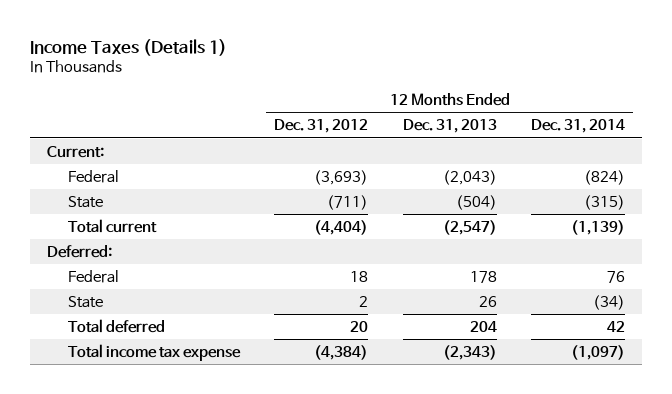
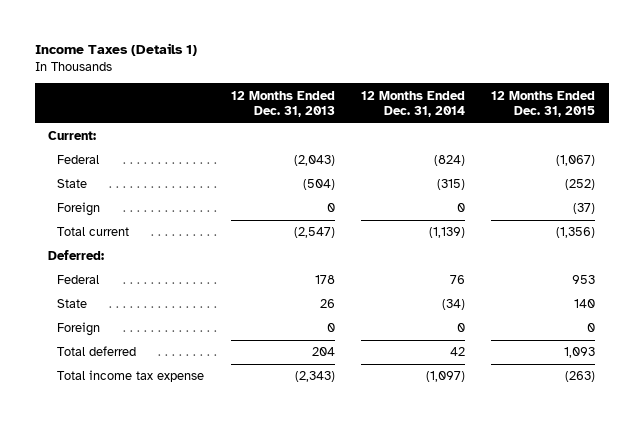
[274,119,369,134] Dec. 31, 2012 -> none
none -> [491,90,596,117] 12 Months Ended Dec. 31, 2015
none -> [57,202,101,217] Foreign
none -> [57,322,101,337] Foreign

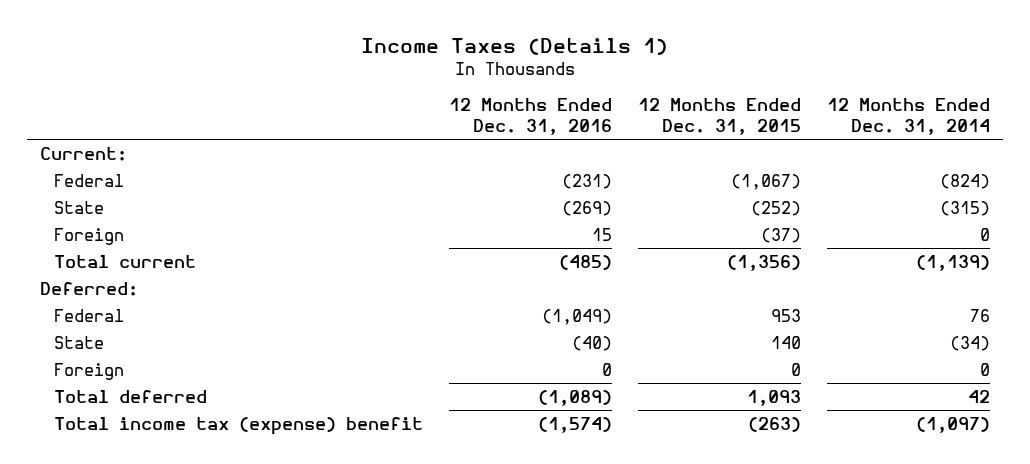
[230,90,335,117] 12 Months Ended Dec. 31, 2013 -> none
none -> [449,98,613,136] 12 Months Ended Dec. 31, 2016
[57,370,205,383] Total income tax expense -> [54,416,424,435] Total income tax (expense) benefit

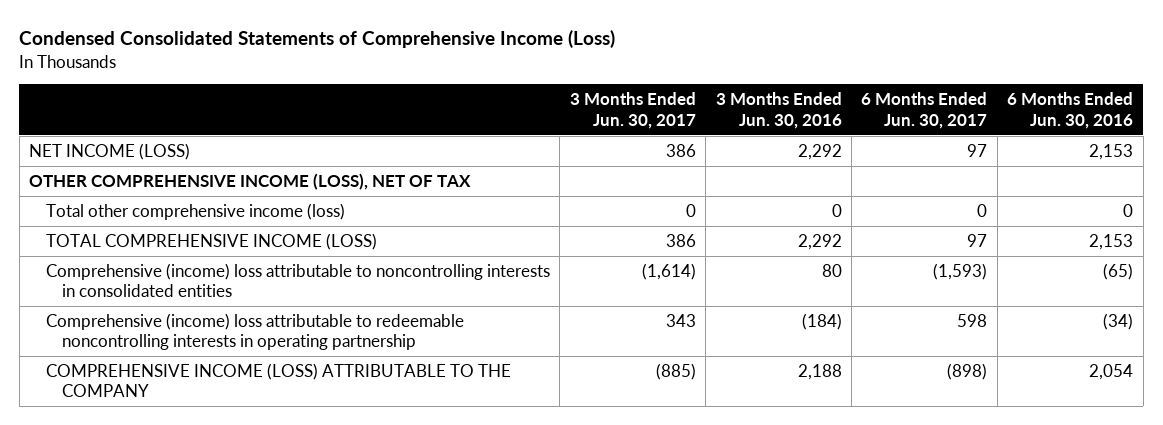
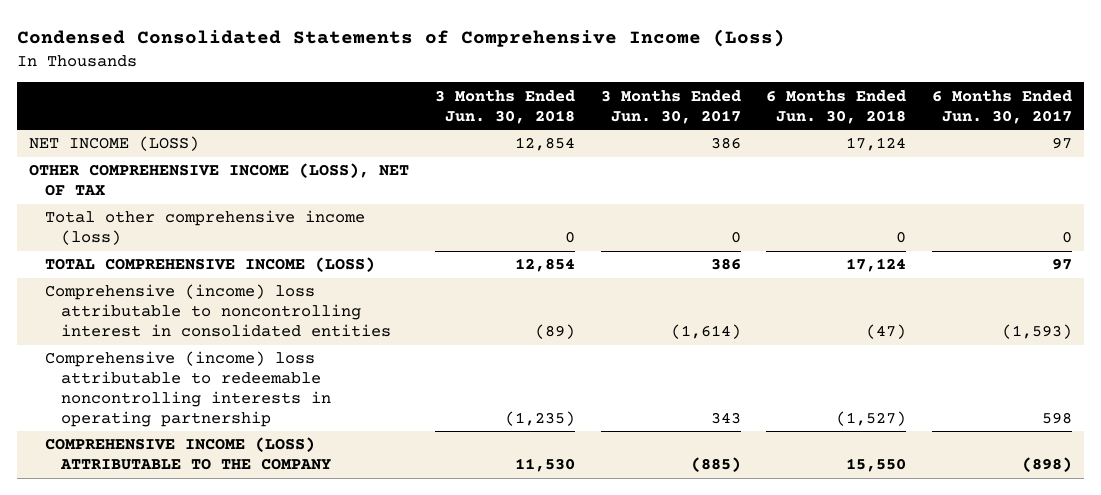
[715,92,842,129] 3 Months Ended Jun. 30, 2016 -> none
[1007,92,1134,129] 6 Months Ended Jun. 30, 2016 -> none
none -> [435,89,576,124] 3 Months Ended Jun. 30, 2018
none -> [766,89,907,124] 6 Months Ended Jun. 30, 2018
[45,262,550,298] Comprehensive (income) loss attributable to noncontrolling interests in consolidated entities -> [45,284,392,338] Comprehensive (income) loss attributable to noncontrolling interest in consolidated entities

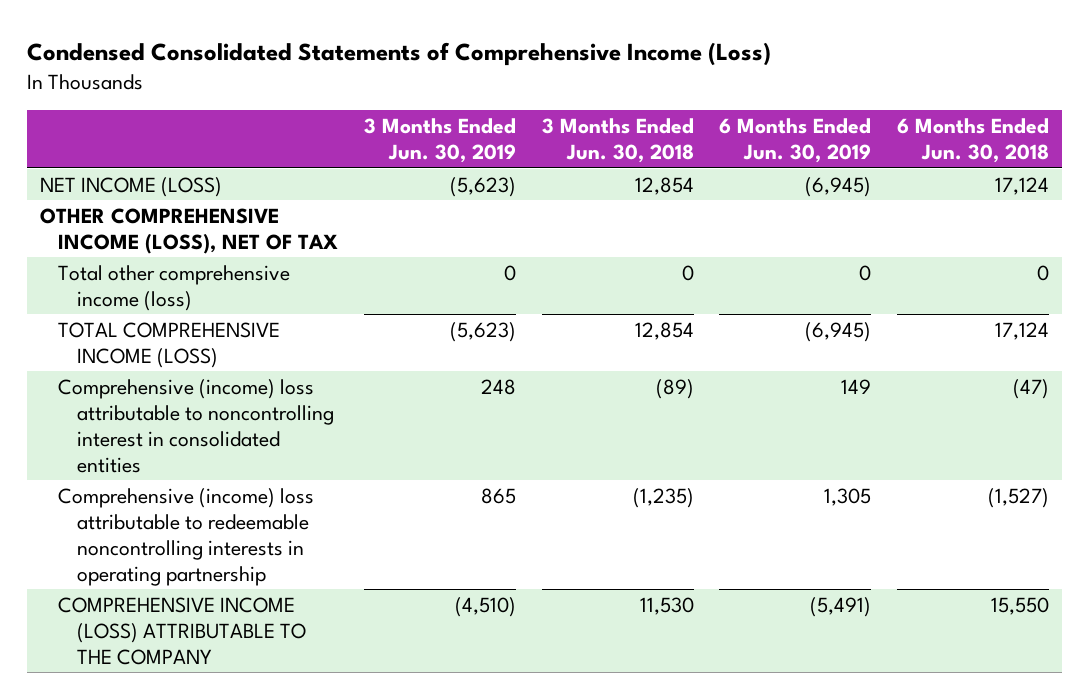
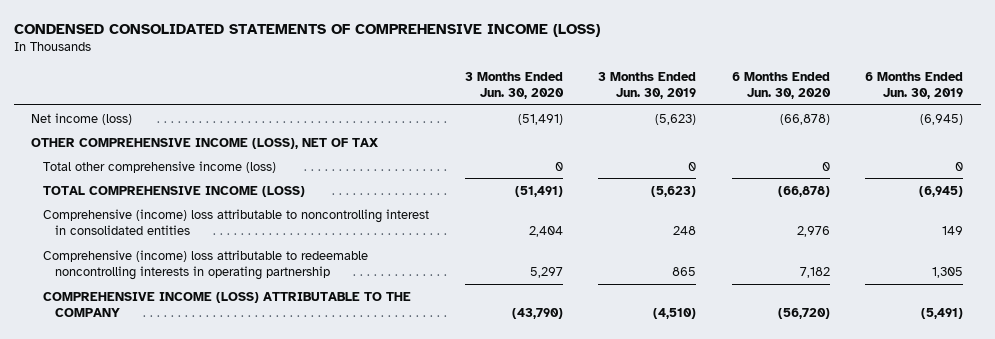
[27,42,772,67] Condensed Consolidated Statements of Comprehensive Income (Loss) -> [13,23,600,37] CONDENSED CONSOLIDATED STATEMENTS OF COMPREHENSIVE INCOME (LOSS)
[541,118,694,164] 3 Months Ended Jun. 30, 2018 -> none
[897,118,1050,164] 6 Months Ended Jun. 30, 2018 -> none
none -> [464,71,564,100] 3 Months Ended Jun. 30, 2020
none -> [731,71,831,100] 6 Months Ended Jun. 30, 2020
[39,176,222,197] NET INCOME (LOSS) -> [31,112,133,125] Net income (loss)

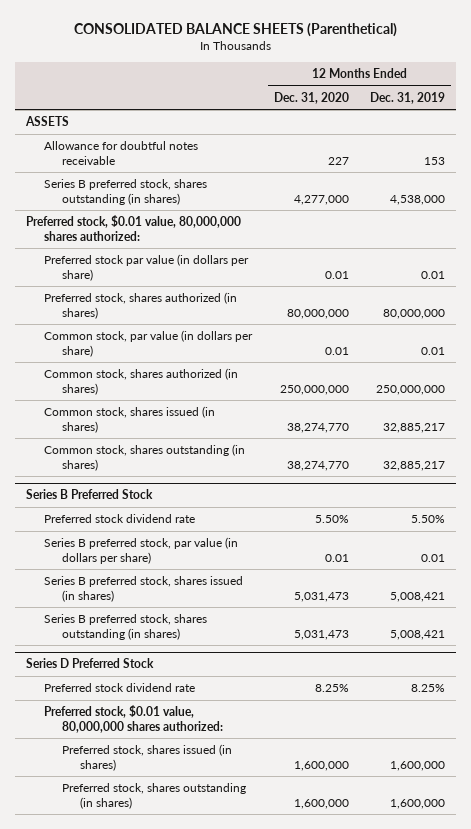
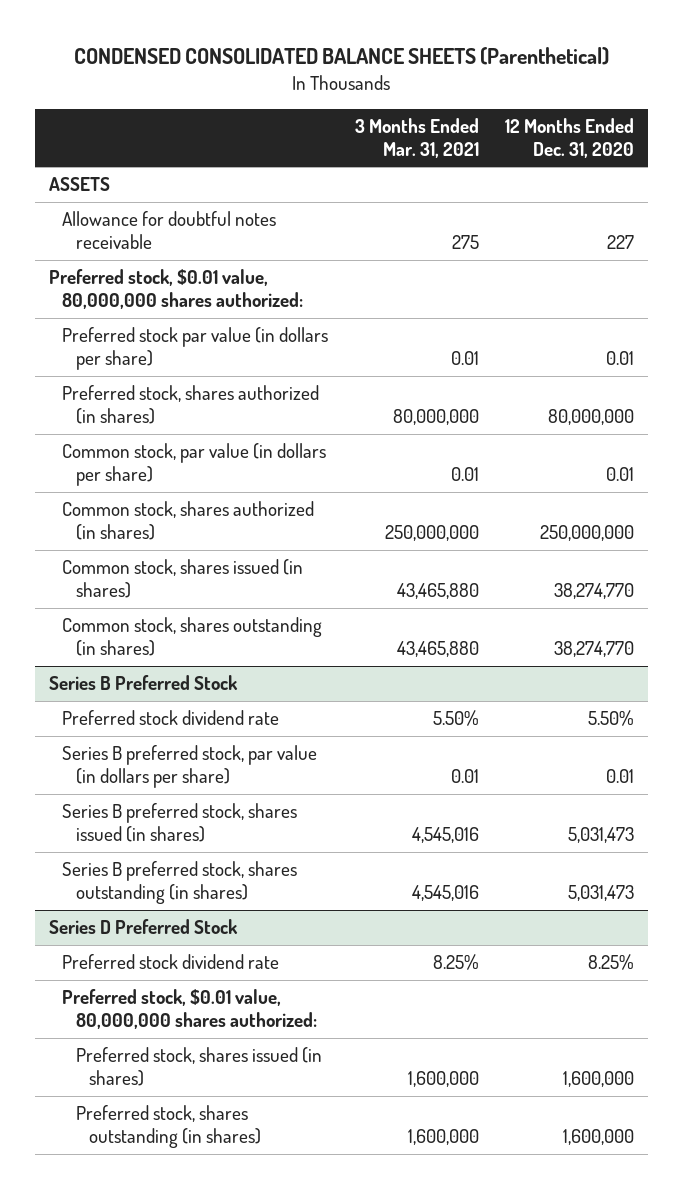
[73,22,397,37] CONSOLIDATED BALANCE SHEETS (Parenthetical) -> [74,47,610,66] CONDENSED CONSOLIDATED BALANCE SHEETS (Parenthetical)
[370,91,446,104] Dec. 31, 2019 -> none
none -> [354,118,479,158] 3 Months Ended Mar. 31, 2021
[43,179,207,205] Series B preferred stock, shares outstanding (in shares) -> none

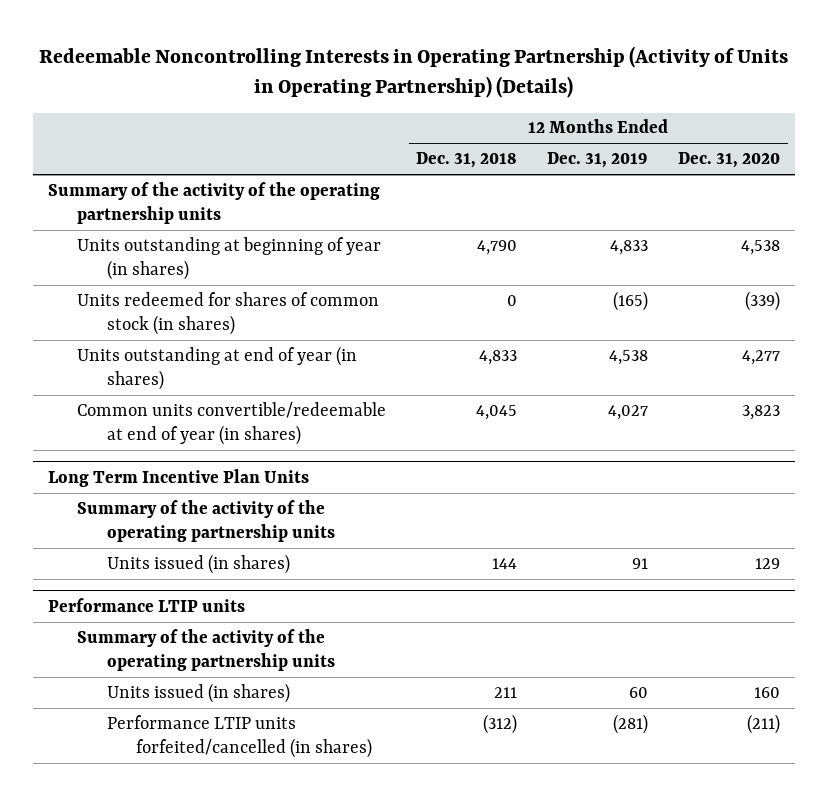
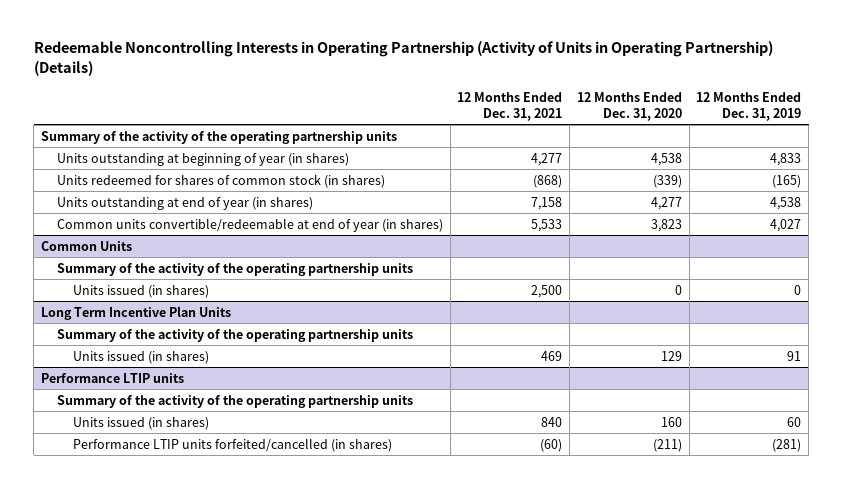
[416,152,518,169] Dec. 31, 2018 -> none
none -> [457,91,563,121] 12 Months Ended Dec. 31, 2021
none -> [41,240,133,251] Common Units
none -> [56,262,413,276] Summary of the activity of the operating partnership units
none -> [72,284,209,298] Units issued (in shares)

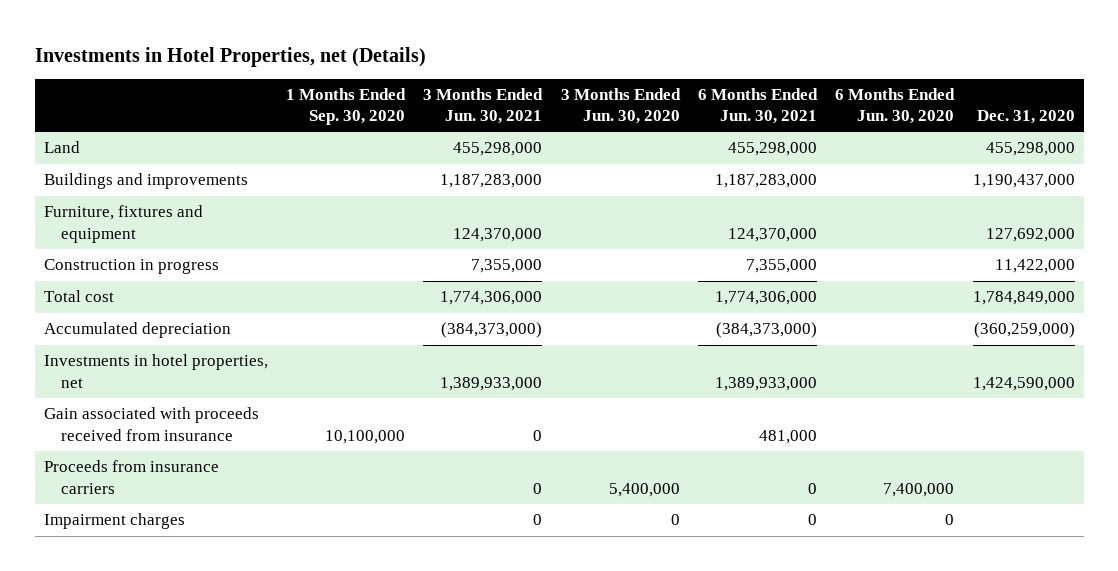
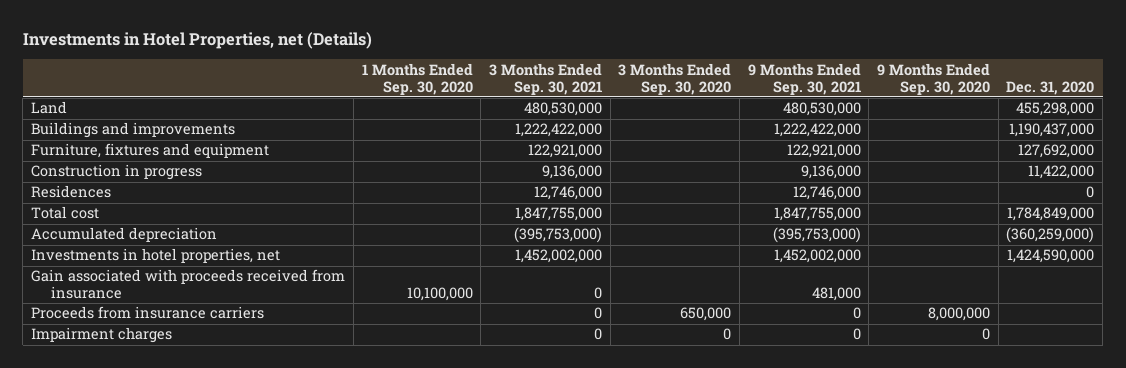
[423,88,544,125] 3 Months Ended Jun. 30, 2021 -> none
[560,88,681,125] 3 Months Ended Jun. 30, 2020 -> none
[697,88,818,125] 6 Months Ended Jun. 30, 2021 -> none
[835,88,956,125] 6 Months Ended Jun. 30, 2020 -> none
none -> [488,62,602,95] 3 Months Ended Sep. 30, 2021
none -> [618,62,732,95] 3 Months Ended Sep. 30, 2020
none -> [747,62,861,95] 9 Months Ended Sep. 30, 2021
none -> [876,62,990,95] 9 Months Ended Sep. 30, 2020
none -> [31,185,112,199] Residences

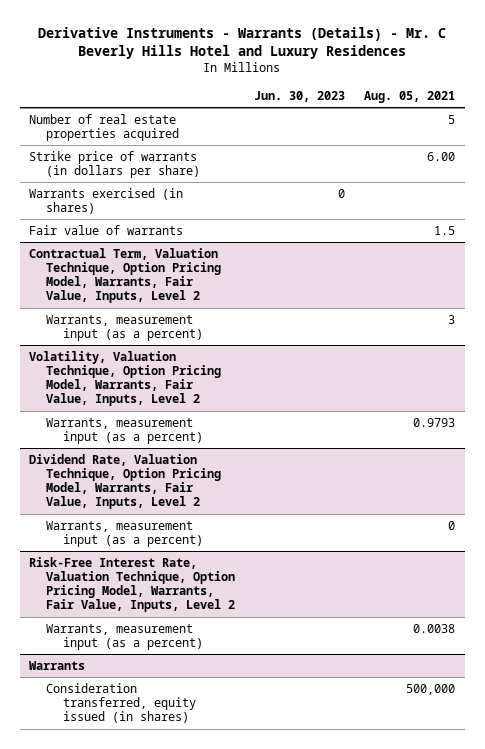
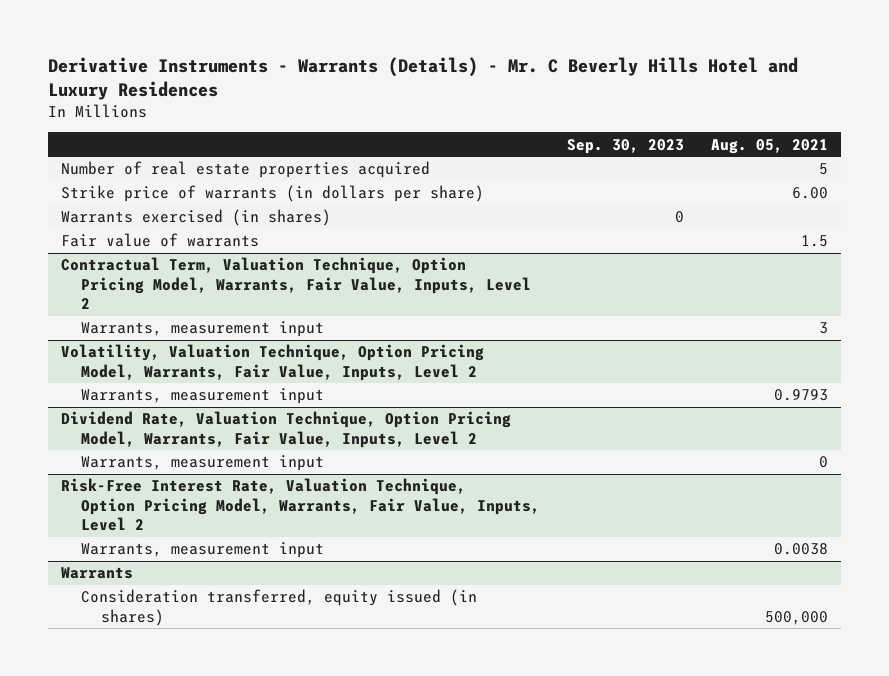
[254,90,346,102] Jun. 30, 2023 -> none
none -> [567,138,685,154] Sep. 30, 2023
[46,314,204,342] Warrants, measurement input (as a percent) -> [81,321,325,338] Warrants, measurement input
[46,417,204,445] Warrants, measurement input (as a percent) -> [81,388,325,405] Warrants, measurement input
[46,520,204,548] Warrants, measurement input (as a percent) -> [81,455,325,472] Warrants, measurement input
[46,623,204,651] Warrants, measurement input (as a percent) -> [81,542,325,559] Warrants, measurement input

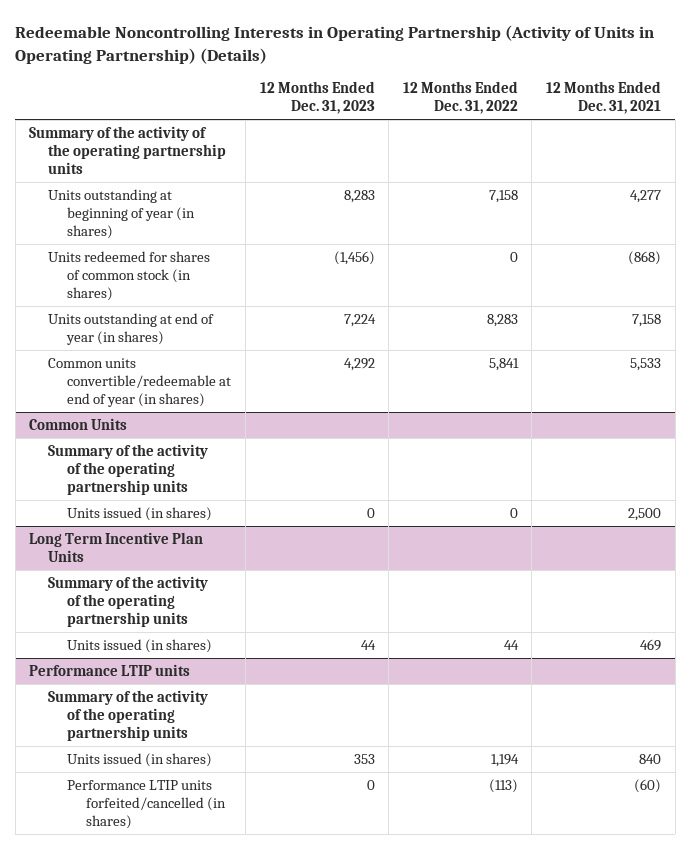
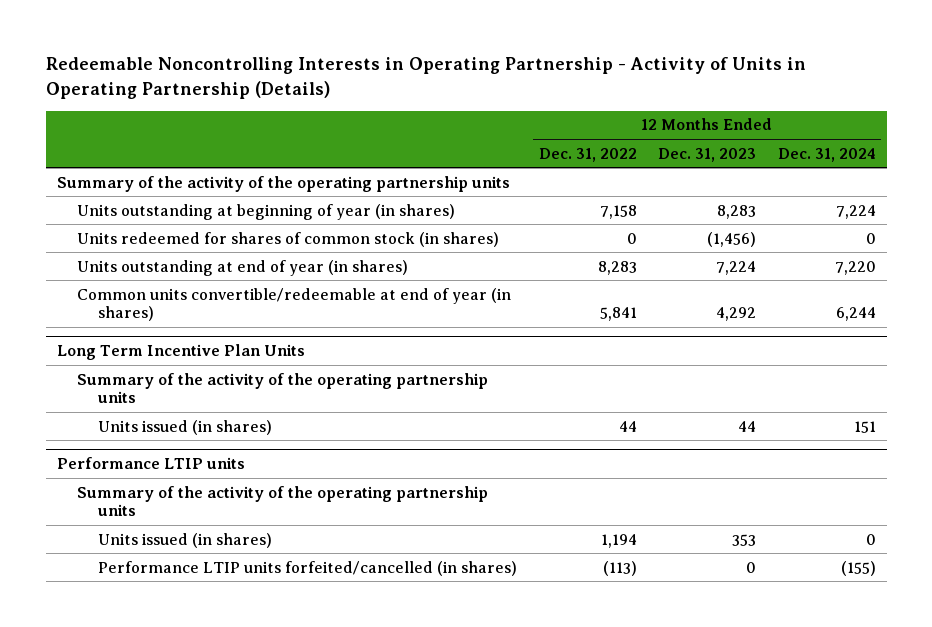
[15,24,655,64] Redeemable Noncontrolling Interests in Operating Partnership (Activity of Units in Operating Partnership) (Details) -> [45,57,806,99] Redeemable Noncontrolling Interests in Operating Partnership - Activity of Units in Operating Partnership (Details)
[546,81,662,115] 12 Months Ended Dec. 31, 2021 -> none
none -> [777,147,876,162] Dec. 31, 2024
[29,417,128,430] Common Units -> none
[48,443,209,495] Summary of the activity of the operating partnership units -> none
[67,506,213,521] Units issued (in shares) -> none

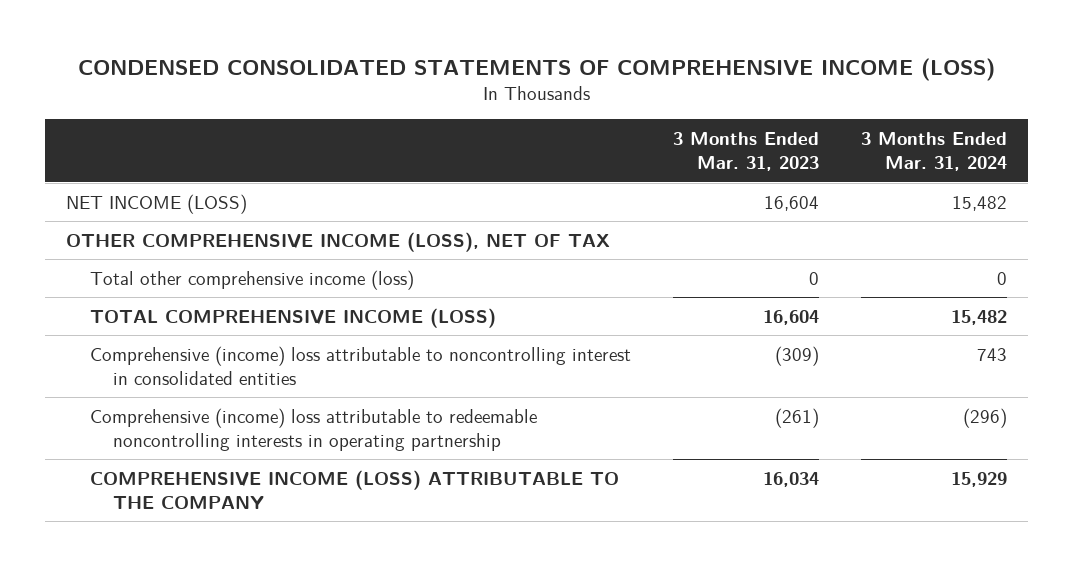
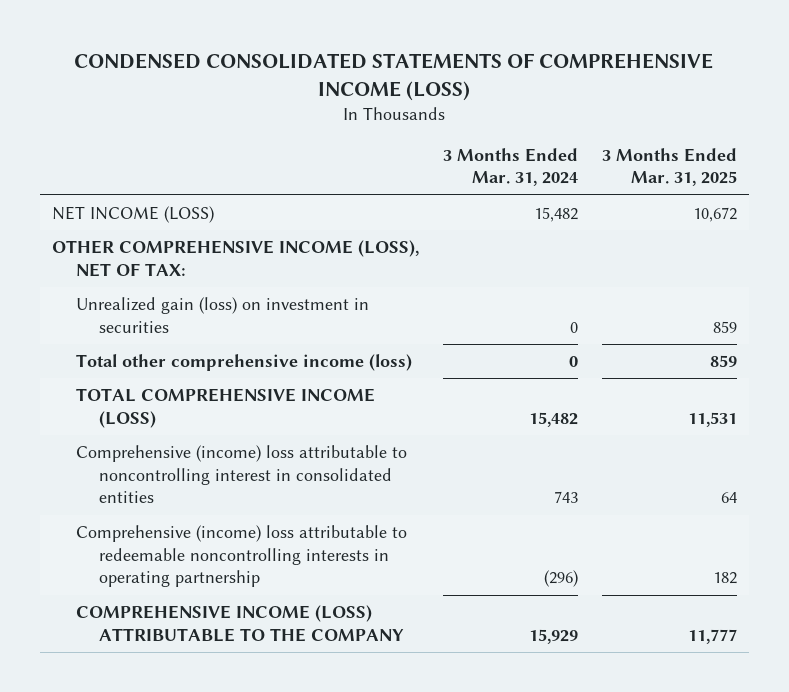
[672,131,819,172] 3 Months Ended Mar. 31, 2023 -> none
none -> [601,147,737,187] 3 Months Ended Mar. 31, 2025
[66,231,611,252] OTHER COMPREHENSIVE INCOME (LOSS), NET OF TAX -> [52,239,420,277] OTHER COMPREHENSIVE INCOME (LOSS), NET OF TAX:
none -> [75,296,369,333] Unrealized gain (loss) on investment in securities

